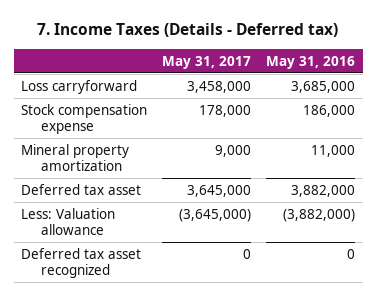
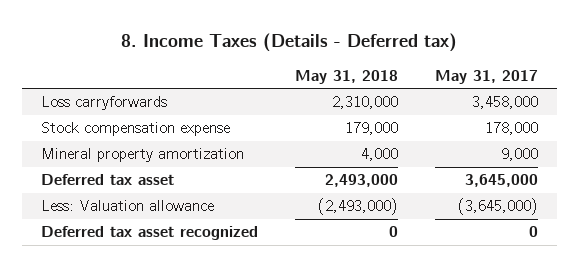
[37,22,339,37] 7. Income Taxes (Details - Deferred tax) -> [121,32,458,52] 8. Income Taxes (Details - Deferred tax)
[266,55,356,69] May 31, 2016 -> none
none -> [294,69,398,84] May 31, 2018
[21,79,138,94] Loss carryforward -> [40,96,167,111] Loss carryforwards

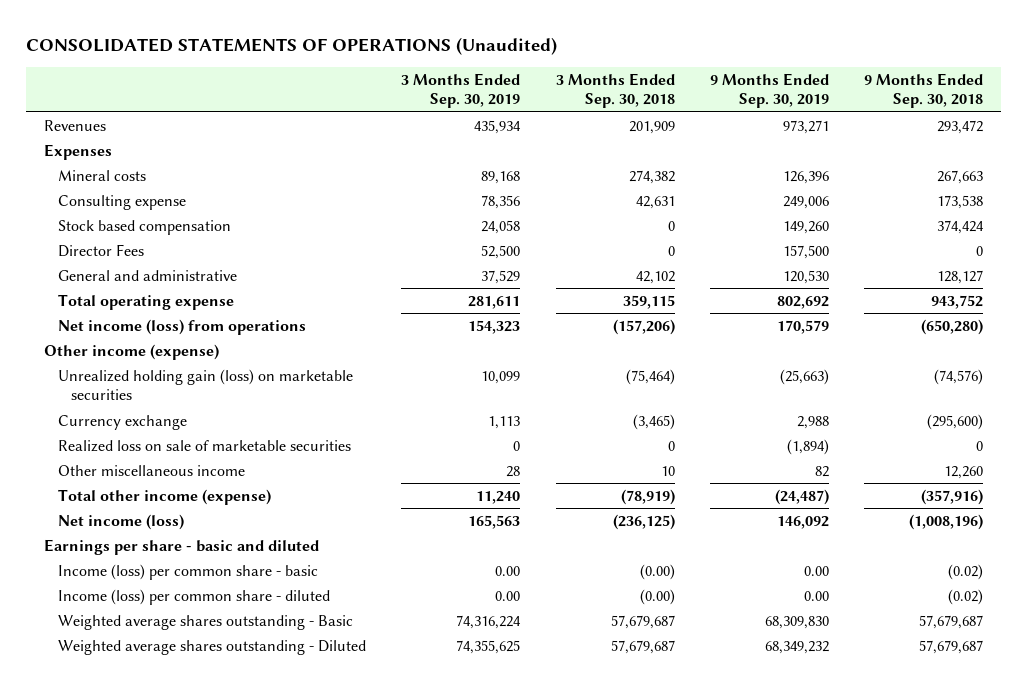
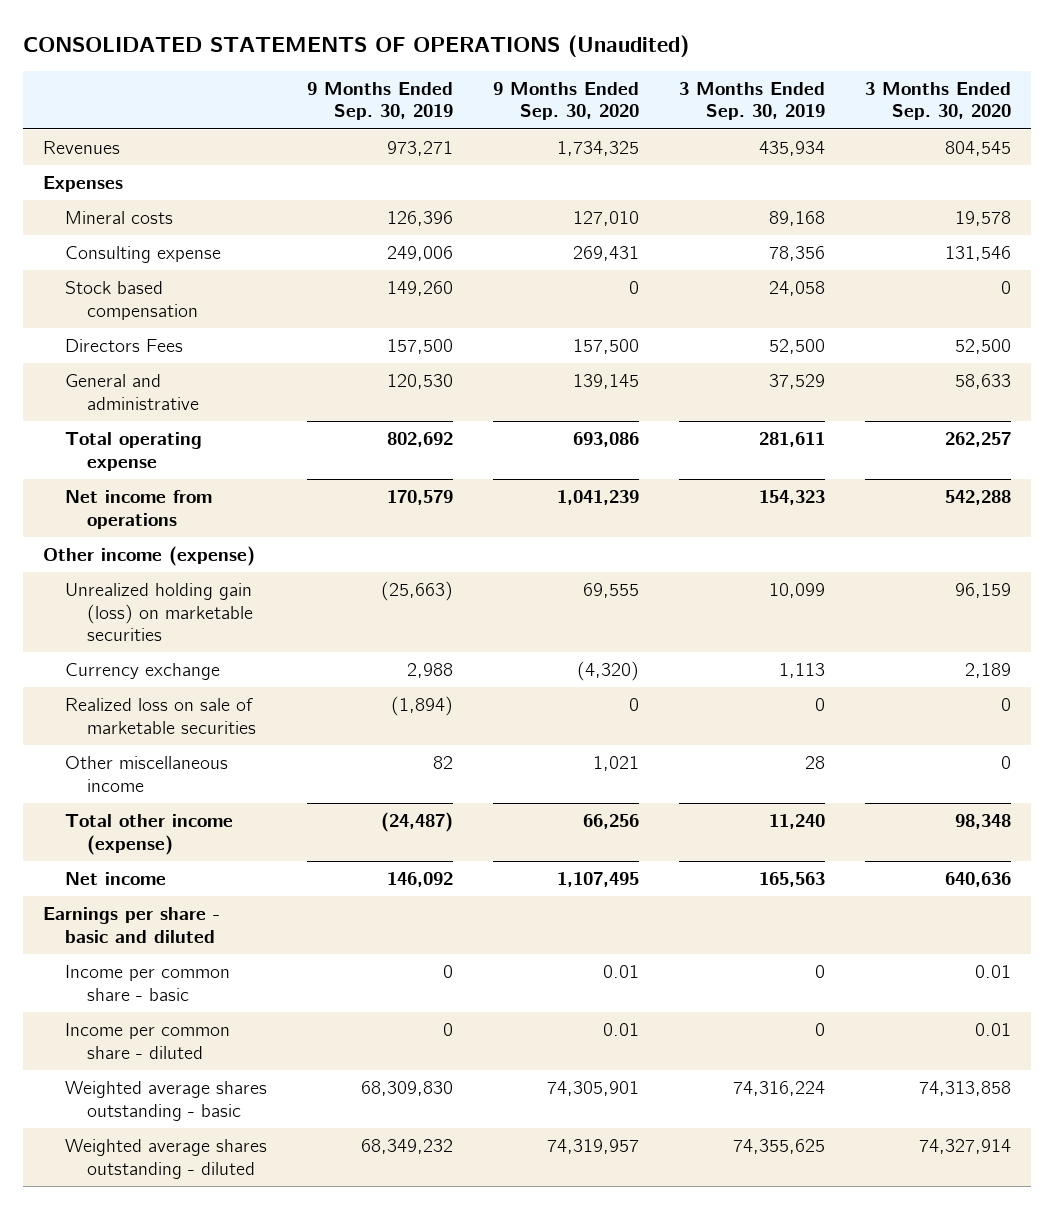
[555,73,675,109] 3 Months Ended Sep. 30, 2018 -> none
[864,73,984,109] 9 Months Ended Sep. 30, 2018 -> none
none -> [493,81,640,121] 9 Months Ended Sep. 30, 2020
none -> [865,81,1012,121] 3 Months Ended Sep. 30, 2020
[57,243,144,257] Director Fees -> [65,339,184,353] Directors Fees
[57,318,306,335] Net income (loss) from operations -> [65,490,213,529] Net income from operations
[57,513,184,530] Net income (loss) -> [65,872,167,886] Net income
[57,563,318,580] Income (loss) per common share - basic -> [65,965,231,1001] Income per common share - basic
[495,565,521,576] 0.00 -> [815,965,826,979] 0
[804,565,830,576] 0.00 -> [443,965,454,979] 0
[57,588,330,605] Income (loss) per common share - diluted -> [65,1023,231,1059] Income per common share - diluted
[495,590,521,601] 0.00 -> [815,1023,826,1037] 0
[804,590,830,601] 0.00 -> [443,1023,454,1037] 0
[57,614,353,630] Weighted average shares outstanding - Basic -> [65,1081,268,1121] Weighted average shares outstanding - basic
[57,639,366,655] Weighted average shares outstanding - Diluted -> [65,1139,268,1179] Weighted average shares outstanding - diluted

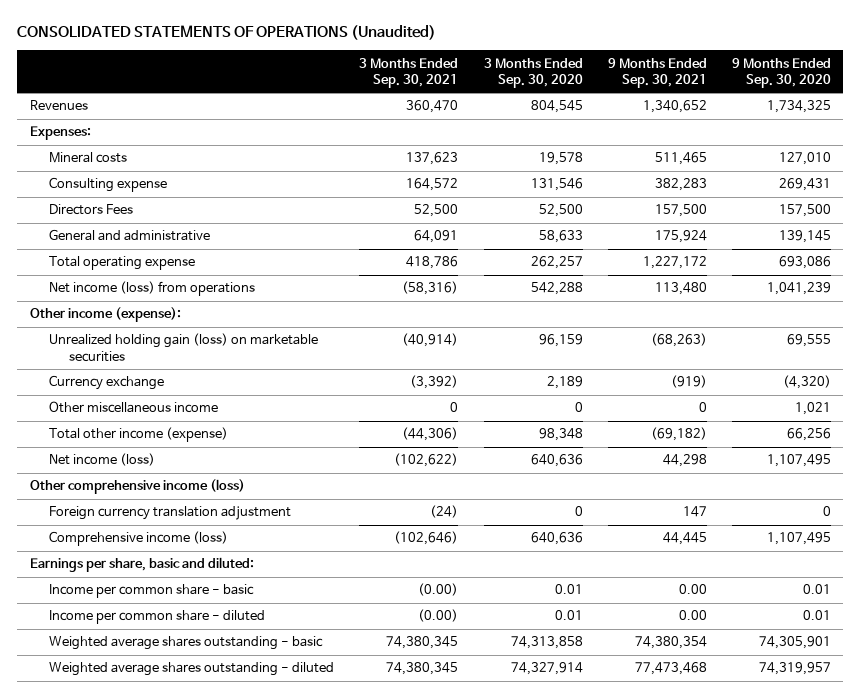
[307,81,454,121] 9 Months Ended Sep. 30, 2019 -> none
[679,81,826,121] 3 Months Ended Sep. 30, 2019 -> none
none -> [359,57,459,88] 3 Months Ended Sep. 30, 2021
none -> [607,57,707,88] 9 Months Ended Sep. 30, 2021
[43,176,124,193] Expenses -> [29,126,91,141] Expenses:
[65,281,198,320] Stock based compensation -> none
[65,490,213,529] Net income from operations -> [49,281,256,297] Net income (loss) from operations
[43,546,256,567] Other income (expense) -> [29,307,181,323] Other income (expense):
[65,698,256,734] Realized loss on sale of marketable securities -> none
[65,872,167,886] Net income -> [49,453,156,467] Net income (loss)
none -> [29,479,245,495] Other comprehensive income (loss)
none -> [49,506,292,521] Foreign currency translation adjustment
none -> [49,531,229,547] Comprehensive income (loss)
[43,907,221,943] Earnings per share - basic and diluted -> [29,557,254,573] Earnings per share, basic and diluted:

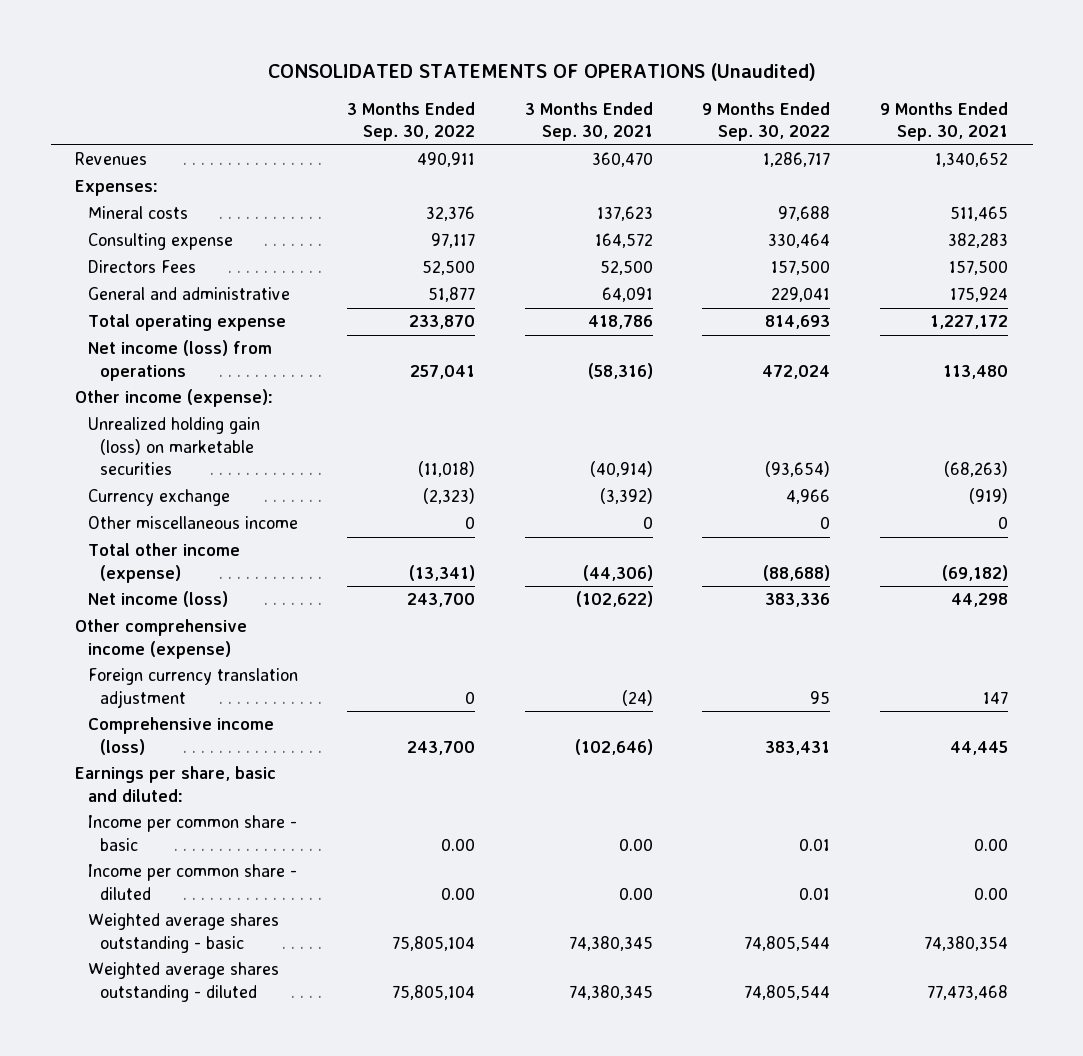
[483,57,583,88] 3 Months Ended Sep. 30, 2020 -> none
[731,57,831,88] 9 Months Ended Sep. 30, 2020 -> none
none -> [347,101,476,142] 3 Months Ended Sep. 30, 2022
none -> [702,101,831,142] 9 Months Ended Sep. 30, 2022
[29,479,245,495] Other comprehensive income (loss) -> [75,619,248,659] Other comprehensive income (expense)
[418,583,459,597] (0.00) -> [618,837,653,851] 0.00
[418,609,459,623] (0.00) -> [618,886,653,900] 0.00

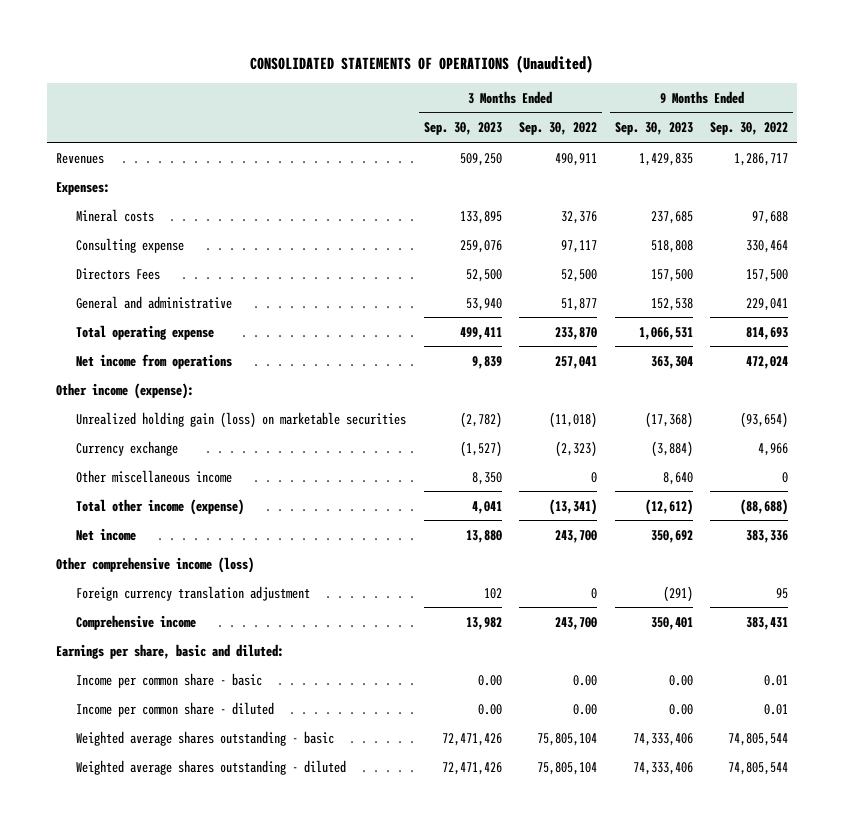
[524,101,653,142] 3 Months Ended Sep. 30, 2021 -> none
[879,101,1008,142] 9 Months Ended Sep. 30, 2021 -> none
none -> [423,122,502,136] Sep. 30, 2023
none -> [614,122,693,136] Sep. 30, 2023
[87,340,272,381] Net income (loss) from operations -> [76,353,233,369] Net income from operations
[87,591,228,608] Net income (loss) -> [76,527,137,541] Net income
[75,619,248,659] Other comprehensive income (expense) -> [56,556,255,573] Other comprehensive income (loss)
[87,717,274,755] Comprehensive income (loss) -> [76,614,197,630] Comprehensive income

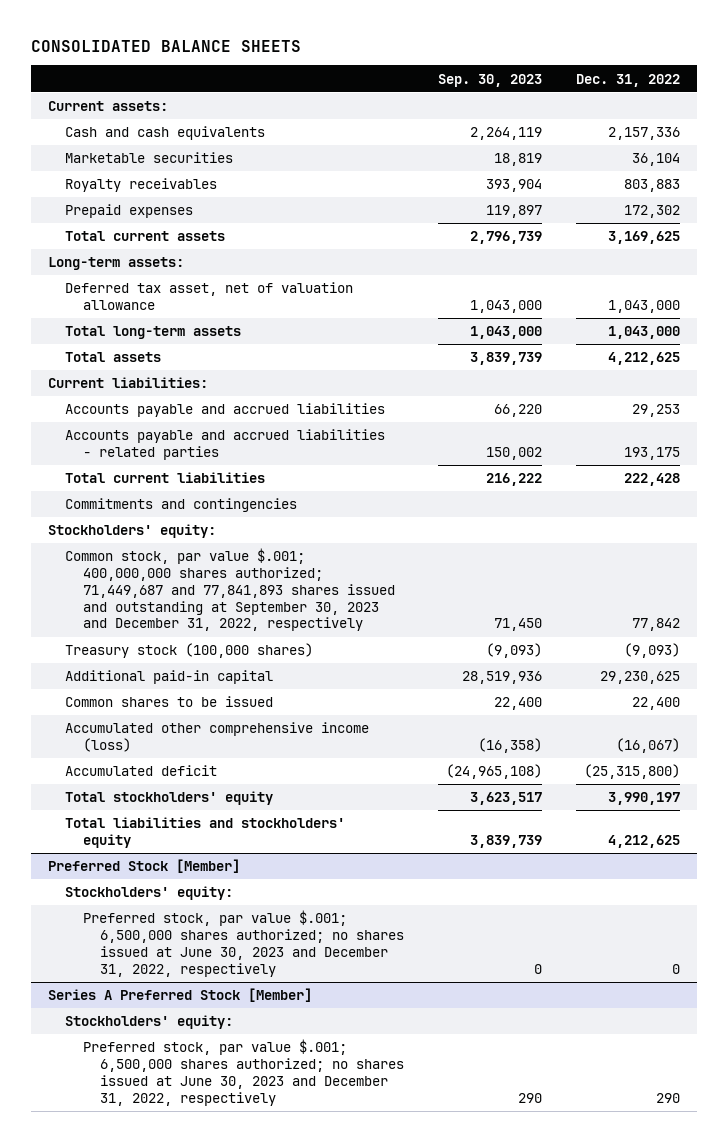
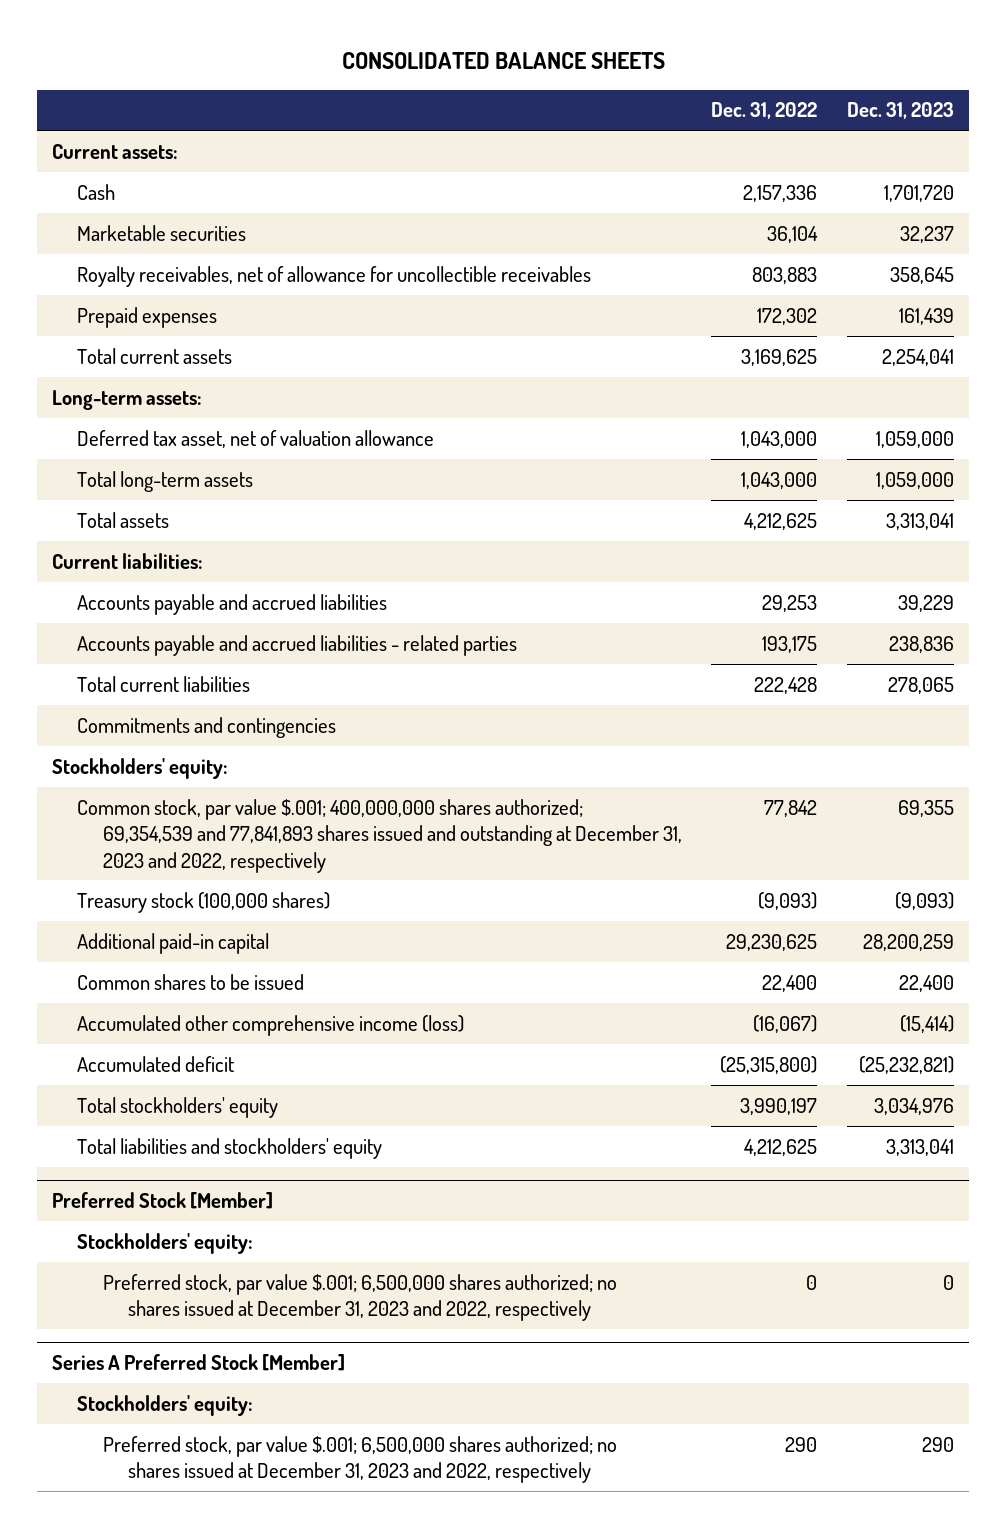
[438,73,543,87] Sep. 30, 2023 -> none
none -> [846,102,954,120] Dec. 31, 2023
[65,126,266,141] Cash and cash equivalents -> [77,183,116,200] Cash
[65,178,218,193] Royalty receivables -> [77,265,592,287] Royalty receivables, net of allowance for uncollectible receivables
[65,548,395,632] Common stock, par value $.001; 400,000,000 shares authorized; 71,449,687 and 77,841,893 shares issued and outstanding at September 30, 2023 and December 31, 2022, respectively -> [77,798,682,873] Common stock, par value $.001; 400,000,000 shares authorized; 69,354,539 and 77,841,893 shares issued and outstanding at December 31, 2023 and 2022, respectively
[82,910,405,977] Preferred stock, par value $.001; 6,500,000 shares authorized; no shares issued at June 30, 2023 and December 31, 2022, respectively -> [102,1273,617,1322] Preferred stock, par value $.001; 6,500,000 shares authorized; no shares issued at December 31, 2023 and 2022, respectively
[82,1039,405,1106] Preferred stock, par value $.001; 6,500,000 shares authorized; no shares issued at June 30, 2023 and December 31, 2022, respectively -> [102,1435,617,1484] Preferred stock, par value $.001; 6,500,000 shares authorized; no shares issued at December 31, 2023 and 2022, respectively

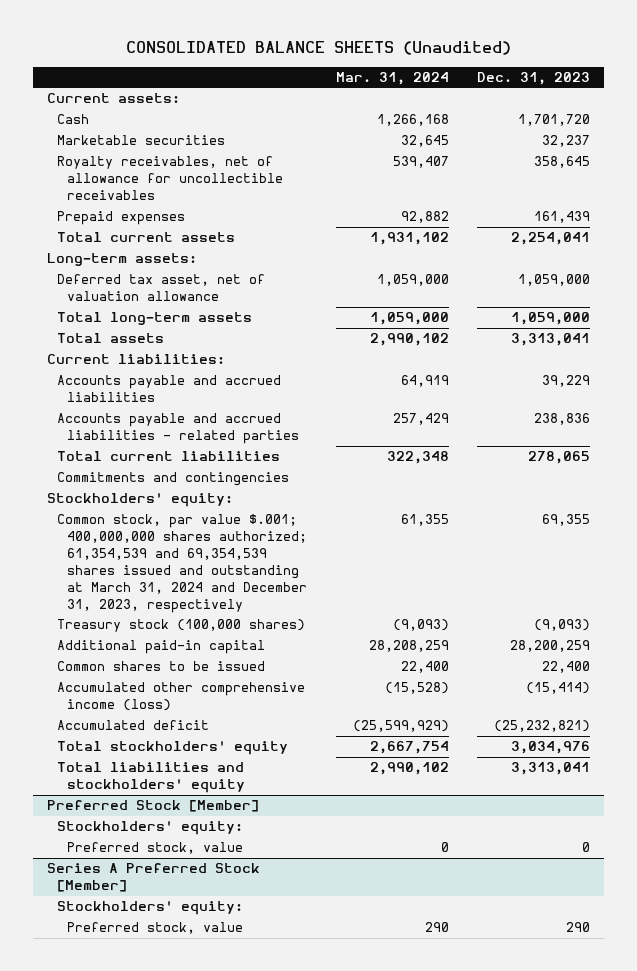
[342,52,666,70] CONSOLIDATED BALANCE SHEETS -> [125,41,511,56] CONSOLIDATED BALANCE SHEETS (Unaudited)
[711,102,818,120] Dec. 31, 2022 -> none
none -> [335,72,449,86] Mar. 31, 2024
[77,798,682,873] Common stock, par value $.001; 400,000,000 shares authorized; 69,354,539 and 77,841,893 shares issued and outstanding at December 31, 2023 and 2022, respectively -> [57,514,308,613] Common stock, par value $.001; 400,000,000 shares authorized; 61,354,539 and 69,354,539 shares issued and outstanding at March 31, 2024 and December 31, 2023, respectively
[102,1273,617,1322] Preferred stock, par value $.001; 6,500,000 shares authorized; no shares issued at December 31, 2023 and 2022, respectively -> [67,842,244,855] Preferred stock, value
[102,1435,617,1484] Preferred stock, par value $.001; 6,500,000 shares authorized; no shares issued at December 31, 2023 and 2022, respectively -> [67,922,244,935] Preferred stock, value

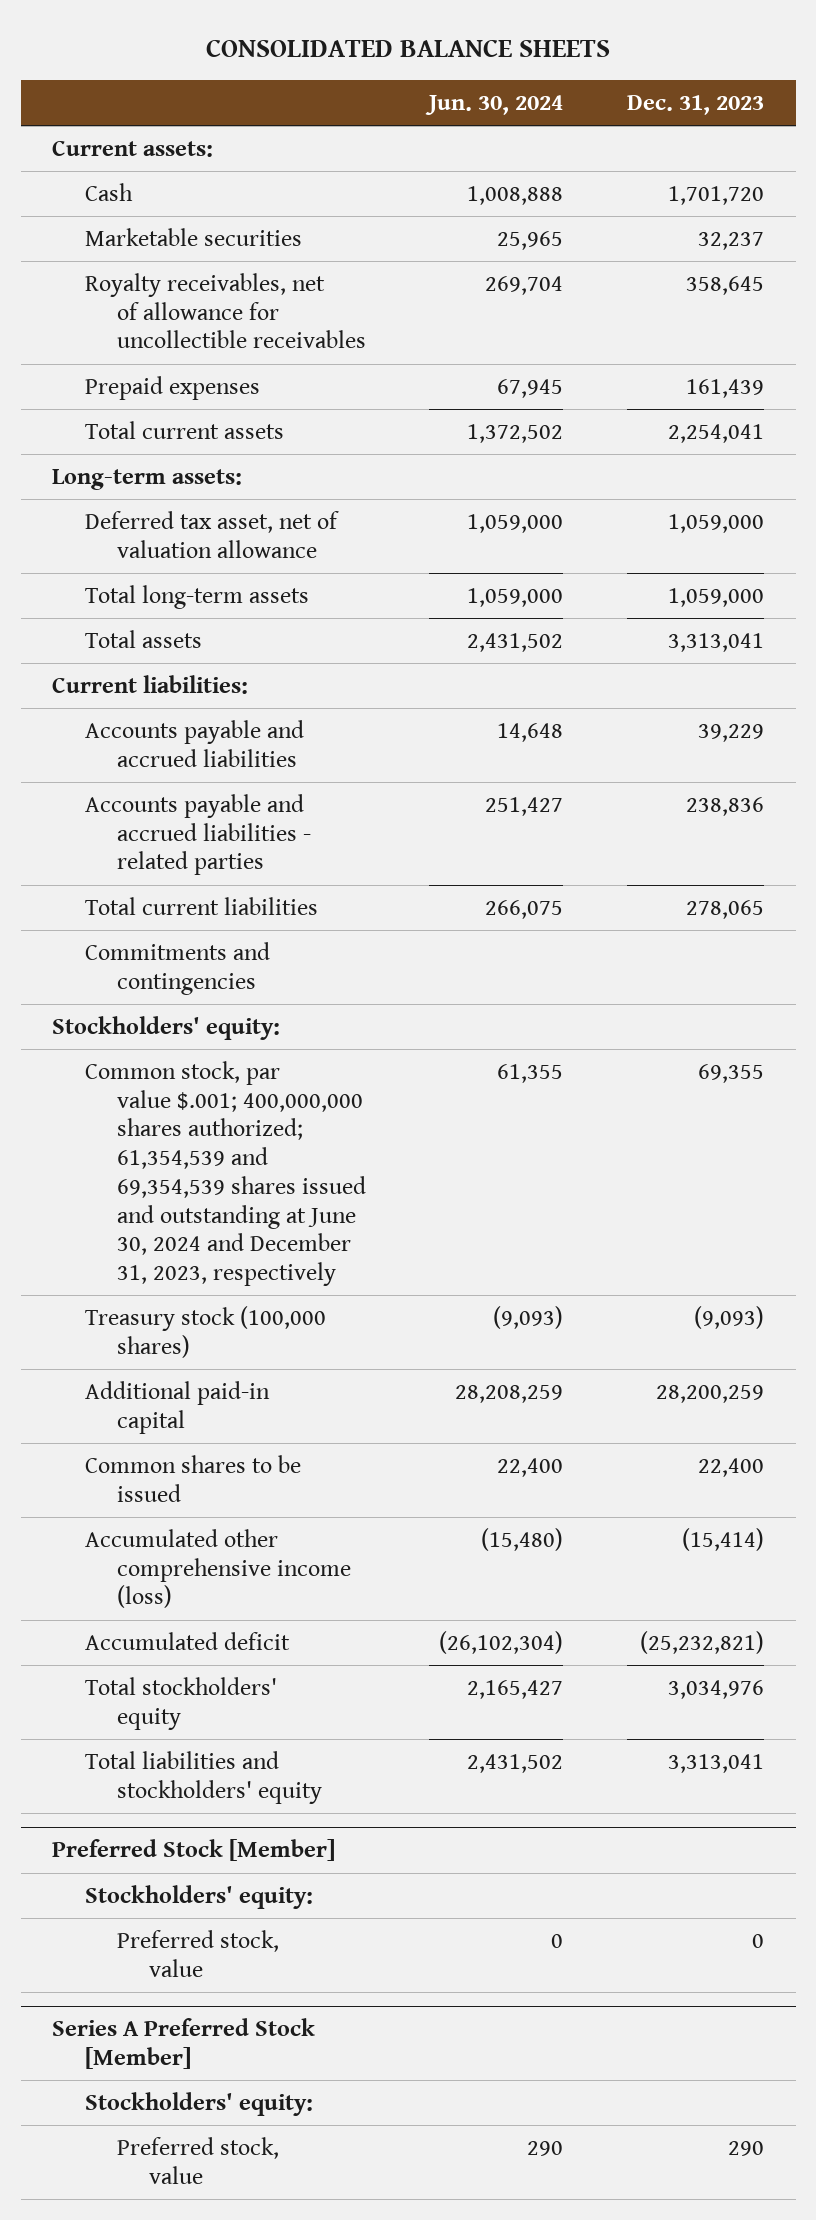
[125,41,511,56] CONSOLIDATED BALANCE SHEETS (Unaudited) -> [206,38,611,57] CONSOLIDATED BALANCE SHEETS
[335,72,449,86] Mar. 31, 2024 -> none
none -> [425,94,564,115] Jun. 30, 2024
[57,514,308,613] Common stock, par value $.001; 400,000,000 shares authorized; 61,354,539 and 69,354,539 shares issued and outstanding at March 31, 2024 and December 31, 2023, respectively -> [84,1060,366,1286] Common stock, par value $.001; 400,000,000 shares authorized; 61,354,539 and 69,354,539 shares issued and outstanding at June 30, 2024 and December 31, 2023, respectively

